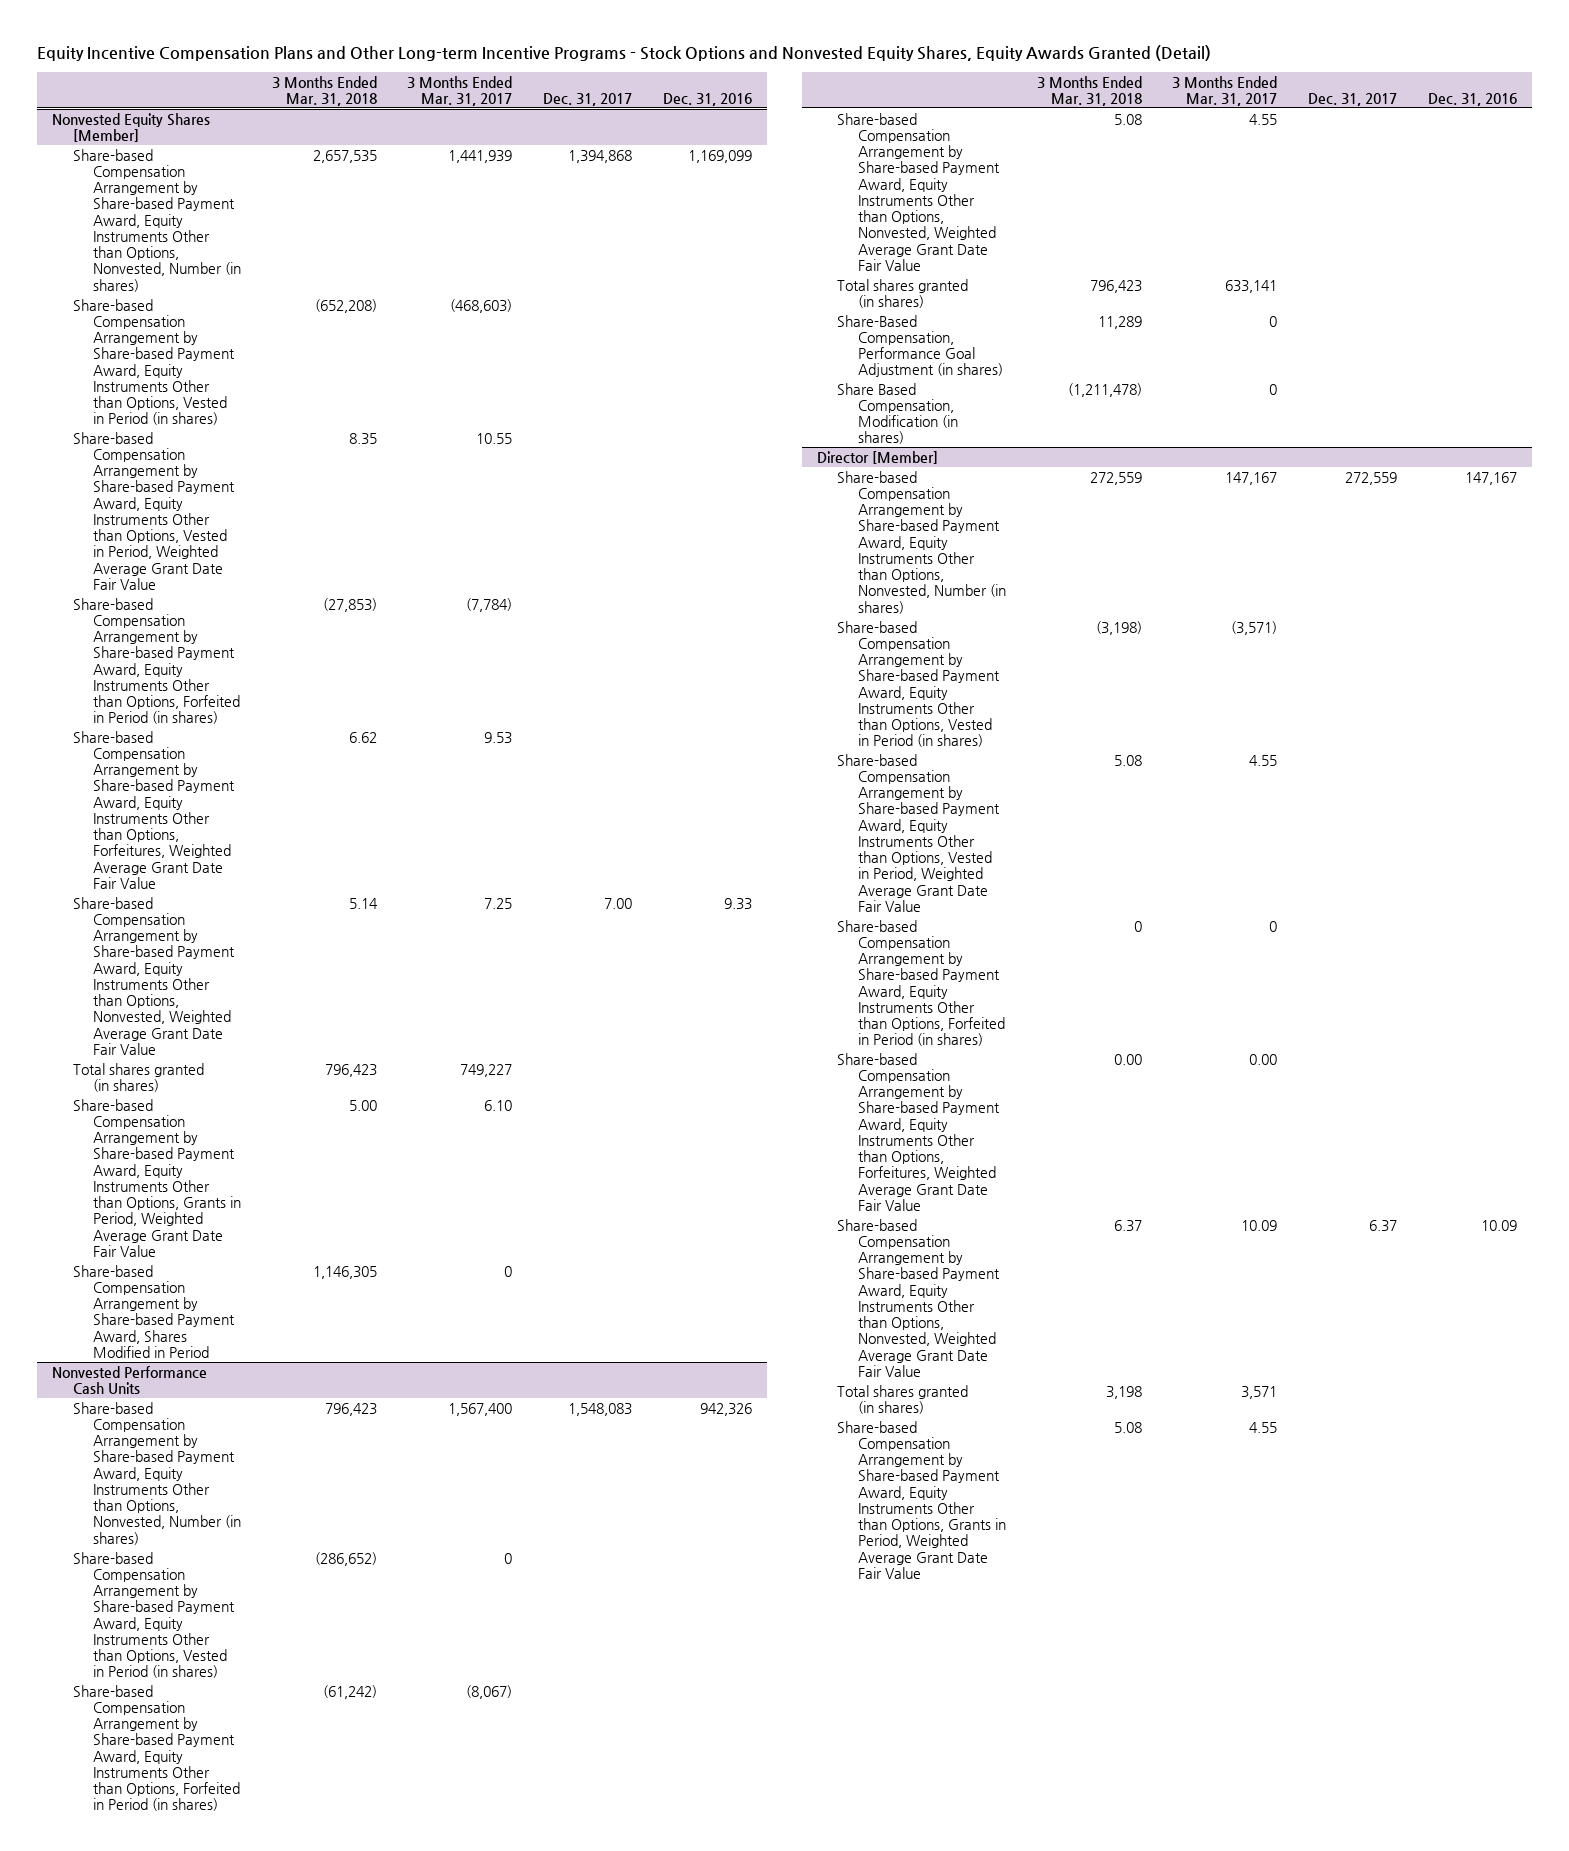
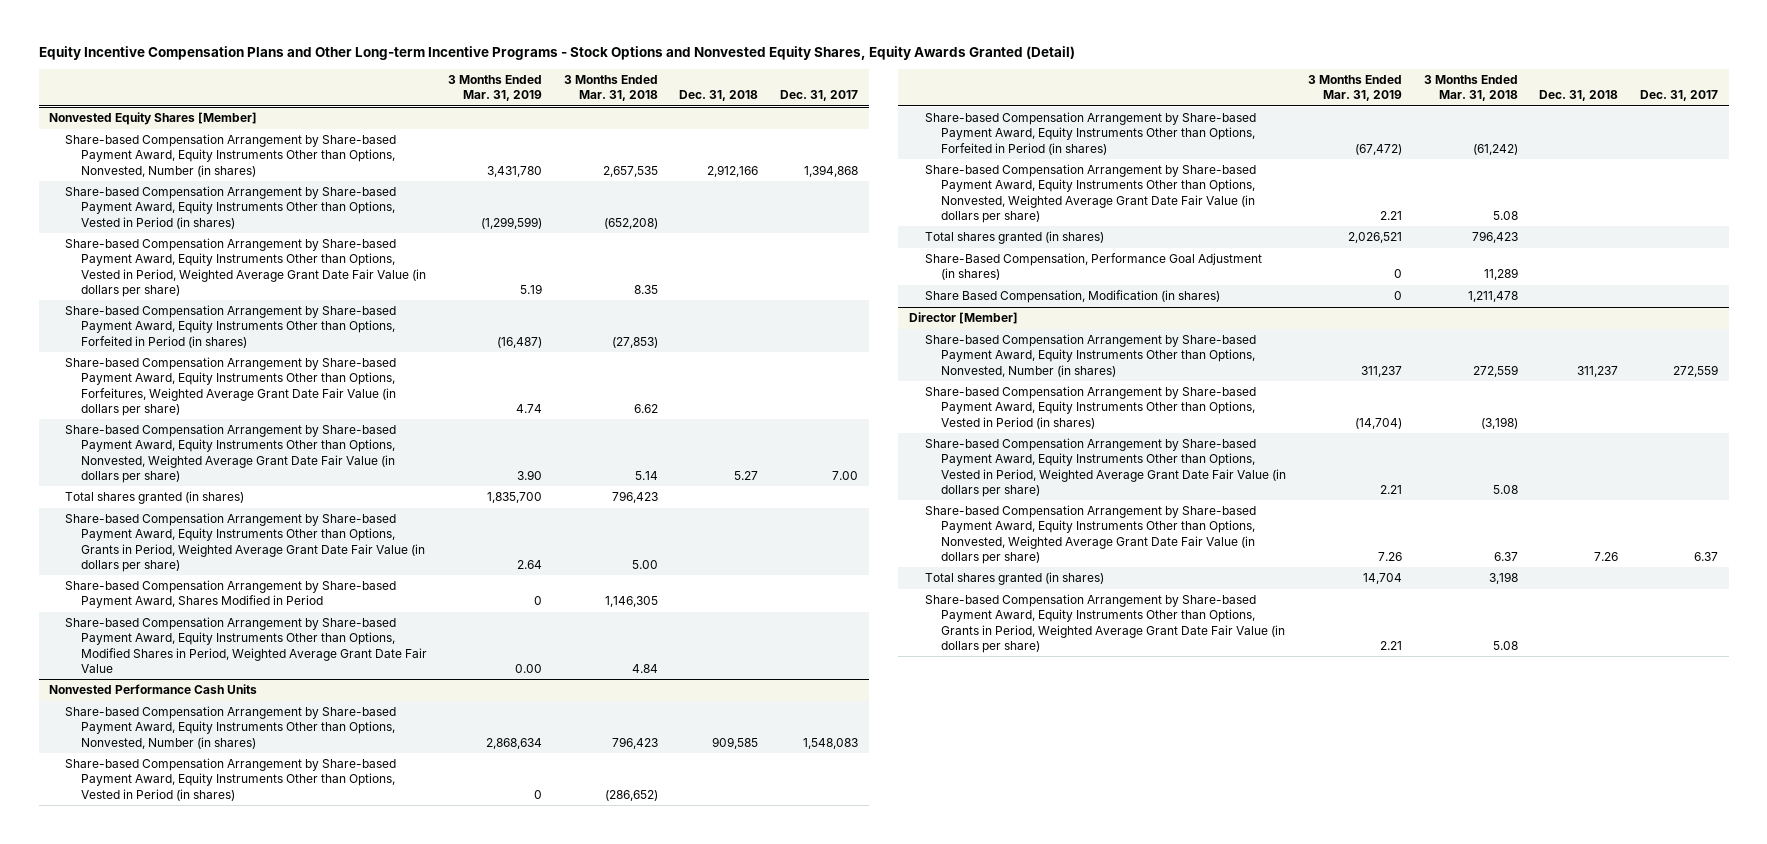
[407,75,513,106] 3 Months Ended Mar. 31, 2017 -> none
[662,92,752,106] Dec. 31, 2016 -> none
none -> [448,75,543,102] 3 Months Ended Mar. 31, 2019
none -> [679,90,759,102] Dec. 31, 2018
[72,431,235,590] Share-based Compensation Arrangement by Share-based Payment Award, Equity Instruments Other than Options, Vested in Period, Weighted Average Grant Date Fair Value -> [65,238,426,297] Share-based Compensation Arrangement by Share-based Payment Award, Equity Instruments Other than Options, Vested in Period, Weighted Average Grant Date Fair Value (in dollars per share)
[72,730,235,889] Share-based Compensation Arrangement by Share-based Payment Award, Equity Instruments Other than Options, Forfeitures, Weighted Average Grant Date Fair Value -> [65,357,397,416] Share-based Compensation Arrangement by Share-based Payment Award, Equity Instruments Other than Options, Forfeitures, Weighted Average Grant Date Fair Value (in dollars per share)
[72,896,235,1055] Share-based Compensation Arrangement by Share-based Payment Award, Equity Instruments Other than Options, Nonvested, Weighted Average Grant Date Fair Value -> [65,424,397,483] Share-based Compensation Arrangement by Share-based Payment Award, Equity Instruments Other than Options, Nonvested, Weighted Average Grant Date Fair Value (in dollars per share)
[72,1098,241,1257] Share-based Compensation Arrangement by Share-based Payment Award, Equity Instruments Other than Options, Grants in Period, Weighted Average Grant Date Fair Value -> [65,513,425,572] Share-based Compensation Arrangement by Share-based Payment Award, Equity Instruments Other than Options, Grants in Period, Weighted Average Grant Date Fair Value (in dollars per share)
none -> [65,617,427,673] Share-based Compensation Arrangement by Share-based Payment Award, Equity Instruments Other than Options, Modified Shares in Period, Weighted Average Grant Date Fair Value
[837,112,1000,271] Share-based Compensation Arrangement by Share-based Payment Award, Equity Instruments Other than Options, Nonvested, Weighted Average Grant Date Fair Value -> [924,164,1256,223] Share-based Compensation Arrangement by Share-based Payment Award, Equity Instruments Other than Options, Nonvested, Weighted Average Grant Date Fair Value (in dollars per share)
[1067,382,1142,397] (1,211,478) -> [1467,291,1518,303] 1,211,478
[837,919,1005,1047] Share-based Compensation Arrangement by Share-based Payment Award, Equity Instruments Other than Options, Forfeited in Period (in shares) -> none
[837,1052,1000,1211] Share-based Compensation Arrangement by Share-based Payment Award, Equity Instruments Other than Options, Forfeitures, Weighted Average Grant Date Fair Value -> none
[837,753,1000,912] Share-based Compensation Arrangement by Share-based Payment Award, Equity Instruments Other than Options, Vested in Period, Weighted Average Grant Date Fair Value -> [924,438,1286,497] Share-based Compensation Arrangement by Share-based Payment Award, Equity Instruments Other than Options, Vested in Period, Weighted Average Grant Date Fair Value (in dollars per share)
[837,1218,1000,1377] Share-based Compensation Arrangement by Share-based Payment Award, Equity Instruments Other than Options, Nonvested, Weighted Average Grant Date Fair Value -> [924,505,1256,564] Share-based Compensation Arrangement by Share-based Payment Award, Equity Instruments Other than Options, Nonvested, Weighted Average Grant Date Fair Value (in dollars per share)
[837,1420,1006,1579] Share-based Compensation Arrangement by Share-based Payment Award, Equity Instruments Other than Options, Grants in Period, Weighted Average Grant Date Fair Value -> [924,594,1285,653] Share-based Compensation Arrangement by Share-based Payment Award, Equity Instruments Other than Options, Grants in Period, Weighted Average Grant Date Fair Value (in dollars per share)

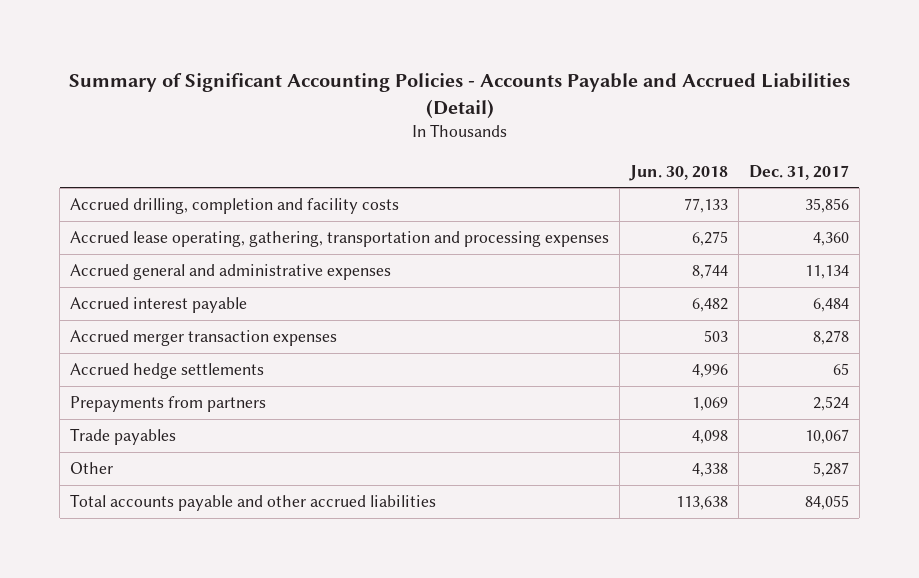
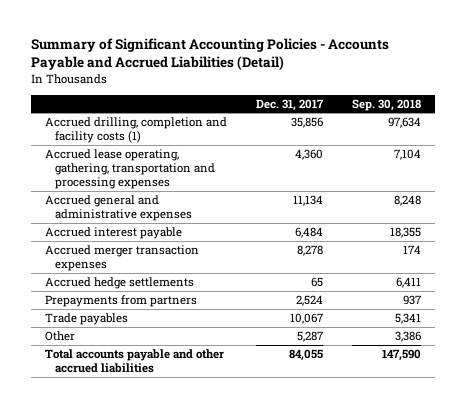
[629,164,729,181] Jun. 30, 2018 -> none
none -> [351,98,421,111] Sep. 30, 2018
[70,198,400,215] Accrued drilling, completion and facility costs -> [45,117,228,144] Accrued drilling, completion and facility costs (1)

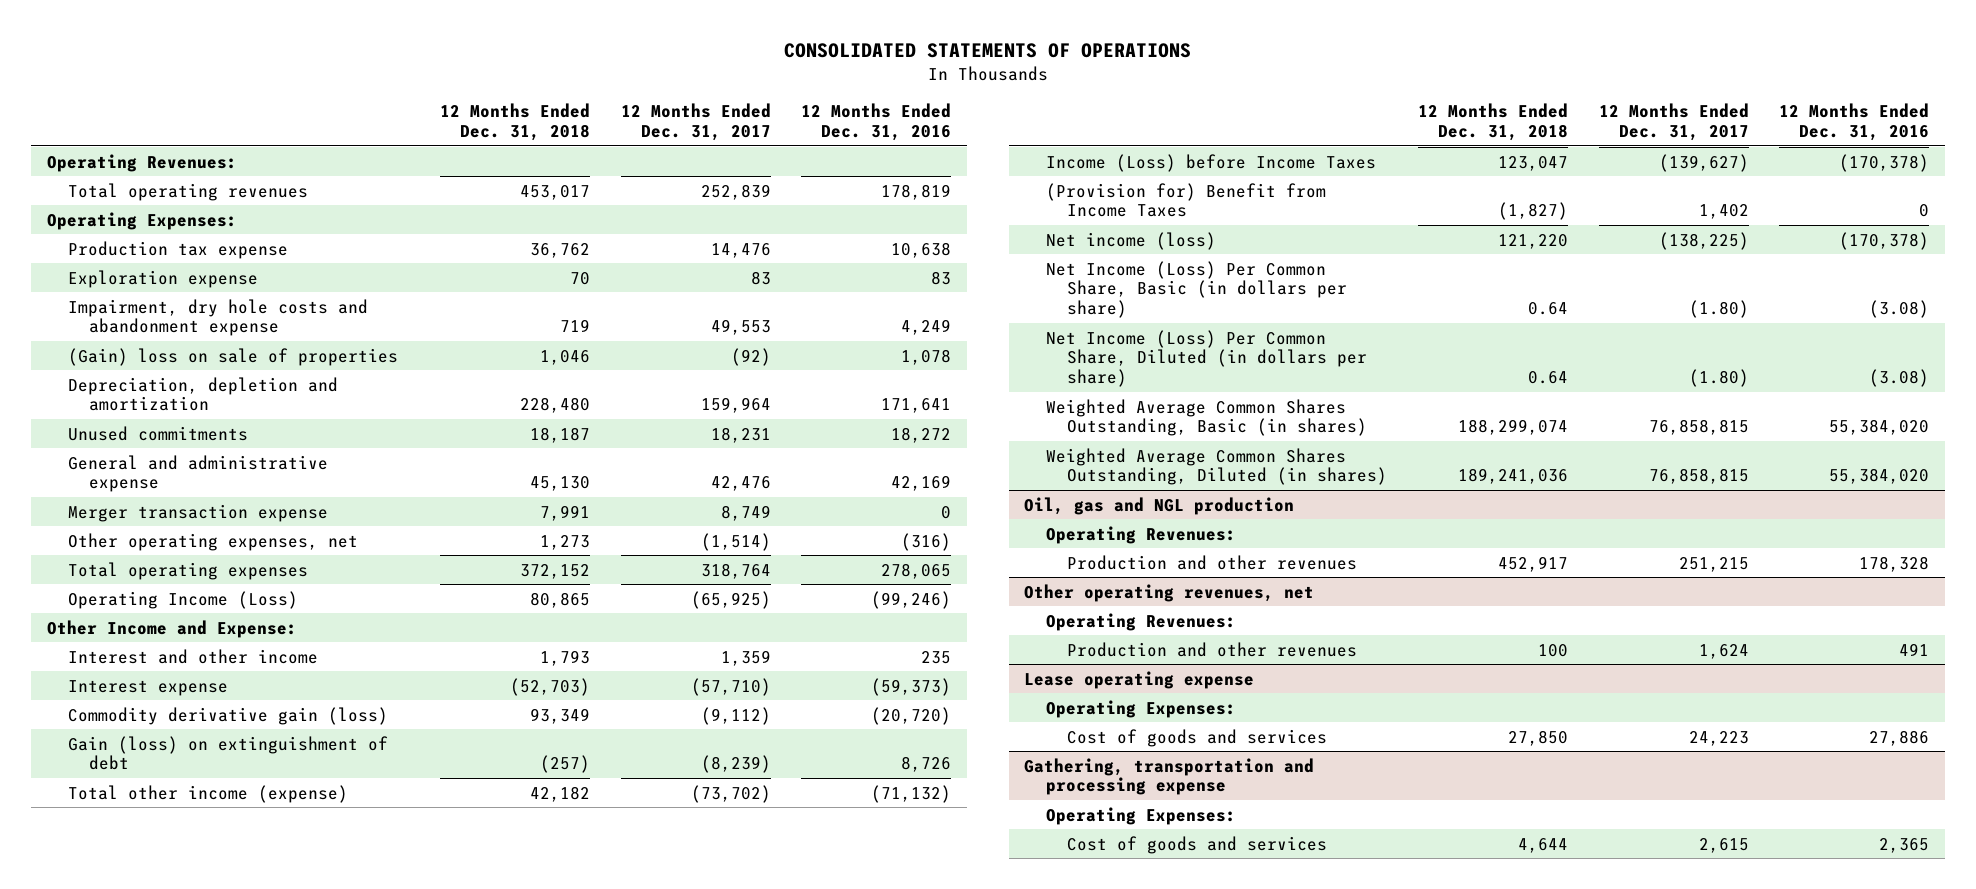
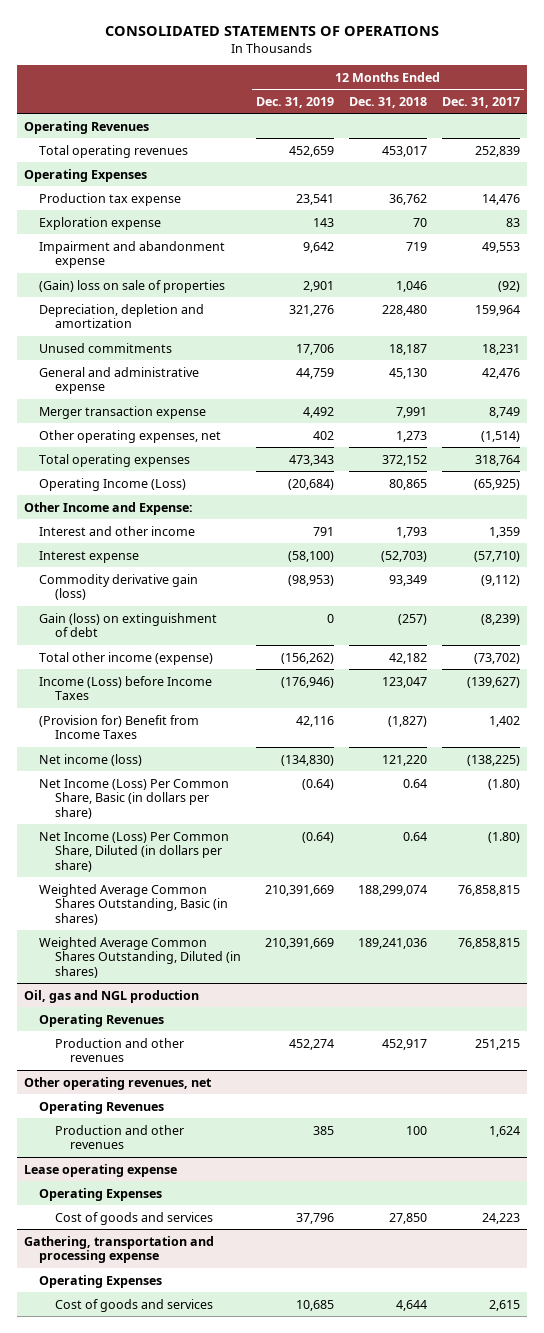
[801,103,952,142] 12 Months Ended Dec. 31, 2016 -> none
none -> [255,96,334,108] Dec. 31, 2019
[46,153,237,172] Operating Revenues: -> [24,120,150,134] Operating Revenues
[46,211,237,230] Operating Expenses: -> [24,168,148,182] Operating Expenses
[67,298,368,337] Impairment, dry hole costs and abandonment expense -> [39,240,226,269] Impairment and abandonment expense
[1045,525,1236,544] Operating Revenues: -> [39,1013,165,1027] Operating Revenues
[1045,612,1236,631] Operating Revenues: -> [39,1100,165,1114] Operating Revenues
[1045,699,1236,718] Operating Expenses: -> [39,1187,163,1201] Operating Expenses
[1045,806,1236,825] Operating Expenses: -> [39,1274,163,1288] Operating Expenses

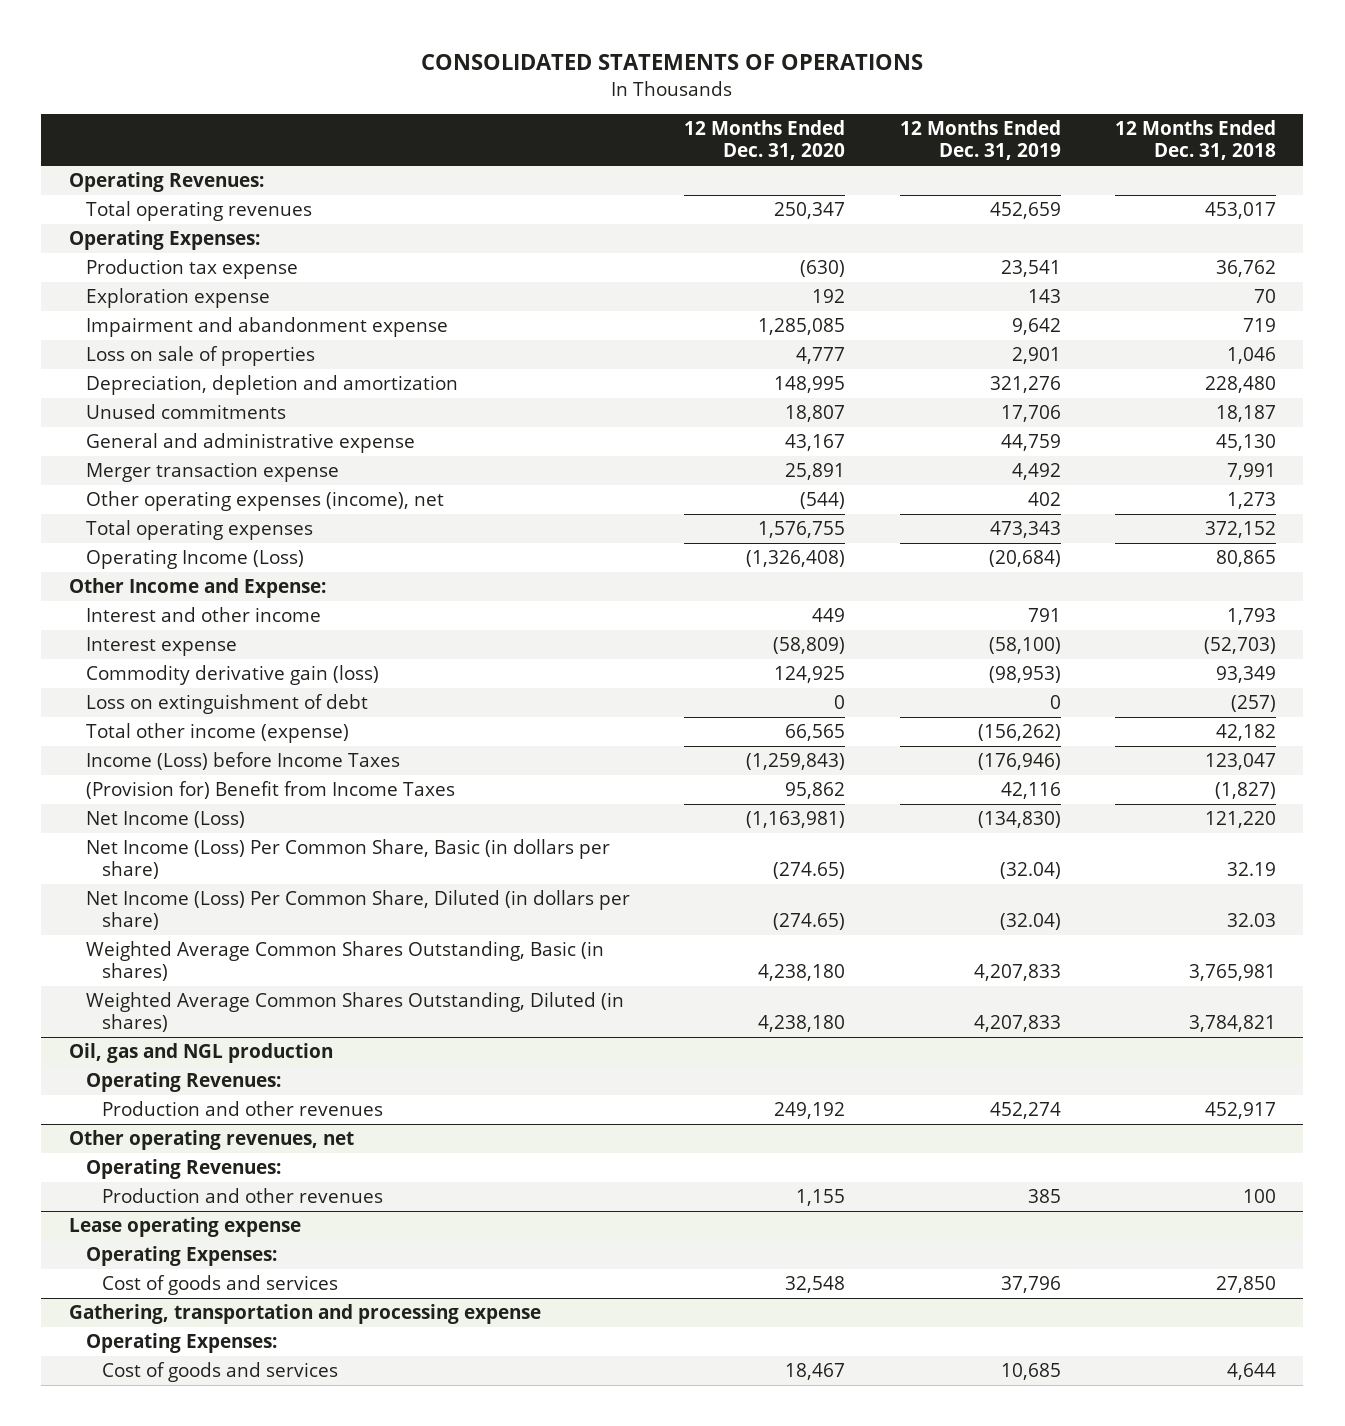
[441,96,520,108] Dec. 31, 2017 -> none
none -> [684,120,846,161] 12 Months Ended Dec. 31, 2020
[24,120,150,134] Operating Revenues -> [68,172,264,193] Operating Revenues:
[24,168,148,182] Operating Expenses -> [68,230,260,251] Operating Expenses:
[39,279,226,293] (Gain) loss on sale of properties -> [85,346,315,367] Loss on sale of properties
[39,429,222,443] Other operating expenses, net -> [85,491,444,512] Other operating expenses (income), net
[39,612,218,638] Gain (loss) on extinguishment of debt -> [85,694,368,715] Loss on extinguishment of debt
[39,753,143,766] Net income (loss) -> [85,811,245,829] Net Income (Loss)
[301,778,334,790] (0.64) -> [999,861,1061,879] (32.04)
[402,778,427,788] 0.64 -> [1227,861,1277,876] 32.19
[301,831,334,843] (0.64) -> [999,912,1061,930] (32.04)
[402,831,427,841] 0.64 -> [1227,912,1277,927] 32.03
[264,884,334,896] 210,391,669 -> [973,963,1061,981] 4,207,833
[357,884,427,896] 188,299,074 -> [1189,963,1277,981] 3,765,981
[264,937,334,949] 210,391,669 -> [973,1014,1061,1032] 4,207,833
[357,937,427,949] 189,241,036 -> [1189,1014,1277,1032] 3,784,821
[39,1013,165,1027] Operating Revenues -> [85,1072,281,1093] Operating Revenues:
[39,1100,165,1114] Operating Revenues -> [85,1159,281,1180] Operating Revenues:
[39,1187,163,1201] Operating Expenses -> [85,1246,277,1267] Operating Expenses:
[39,1274,163,1288] Operating Expenses -> [85,1333,277,1354] Operating Expenses:

